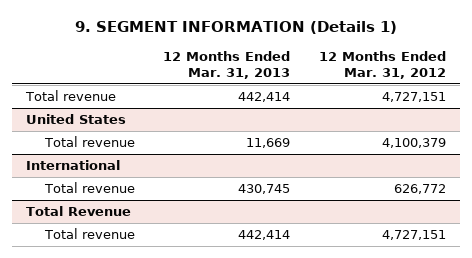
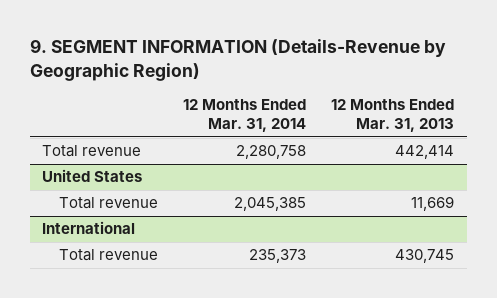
[74,21,397,35] 9. SEGMENT INFORMATION (Details 1) -> [29,39,446,81] 9. SEGMENT INFORMATION (Details-Revenue by Geographic Region)
[318,51,446,80] 12 Months Ended Mar. 31, 2012 -> none
none -> [183,98,307,133] 12 Months Ended Mar. 31, 2014
[26,206,132,217] Total Revenue -> none
[44,228,136,240] Total revenue -> none

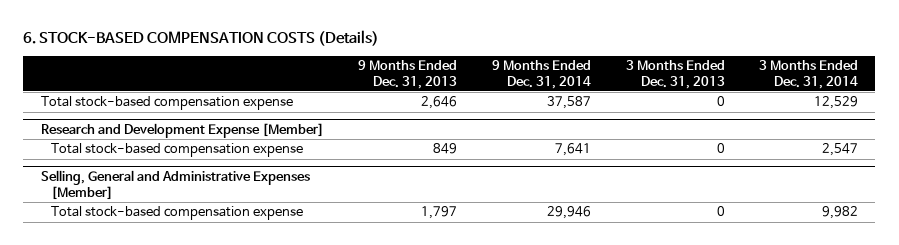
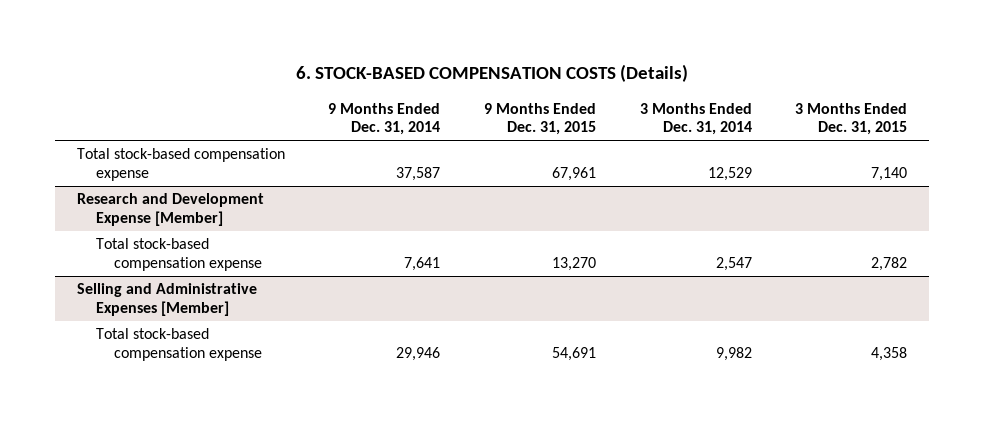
[358,60,458,89] 9 Months Ended Dec. 31, 2013 -> none
[625,60,725,89] 3 Months Ended Dec. 31, 2013 -> none
none -> [483,102,596,136] 9 Months Ended Dec. 31, 2015
none -> [795,102,908,136] 3 Months Ended Dec. 31, 2015
[40,170,310,200] Selling, General and Administrative Expenses [Member] -> [76,283,257,316] Selling and Administrative Expenses [Member]

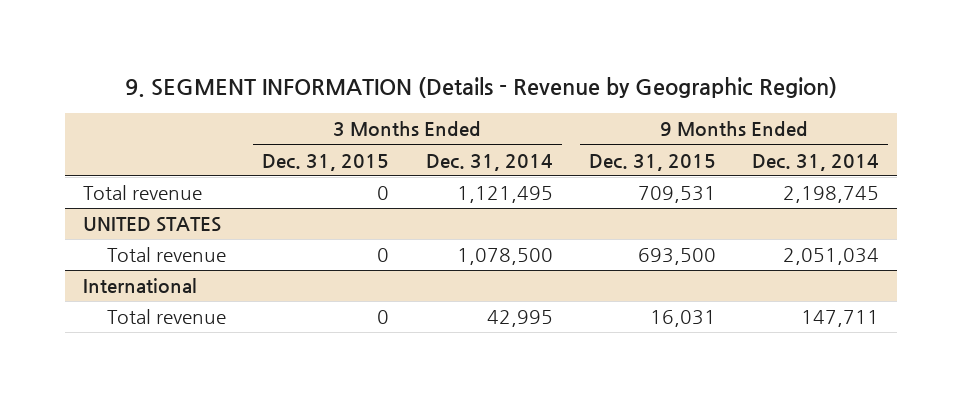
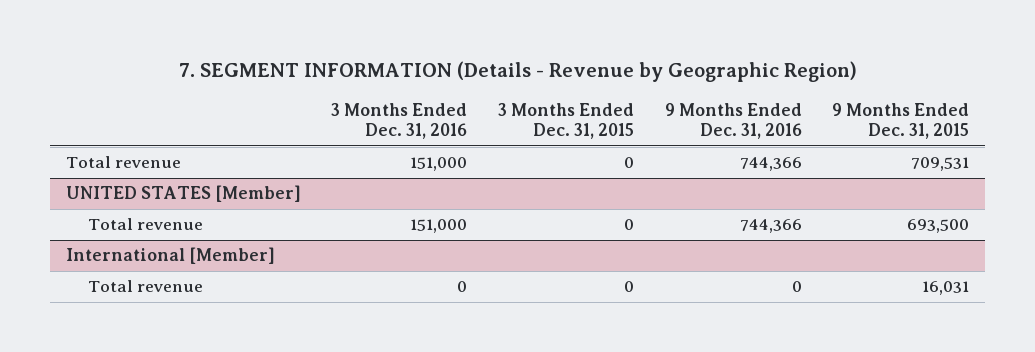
[124,77,837,99] 9. SEGMENT INFORMATION (Details - Revenue by Geographic Region) -> [178,61,857,83] 7. SEGMENT INFORMATION (Details - Revenue by Geographic Region)
[425,153,553,171] Dec. 31, 2014 -> none
[751,153,879,171] Dec. 31, 2014 -> none
none -> [331,103,468,140] 3 Months Ended Dec. 31, 2016
none -> [664,103,802,140] 9 Months Ended Dec. 31, 2016
[82,217,221,233] UNITED STATES -> [65,185,301,203] UNITED STATES [Member]
[82,278,197,294] International -> [65,247,275,265] International [Member]

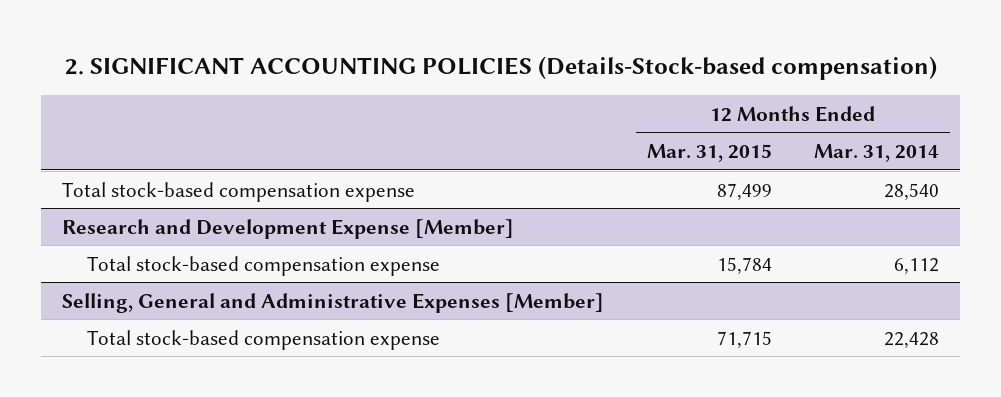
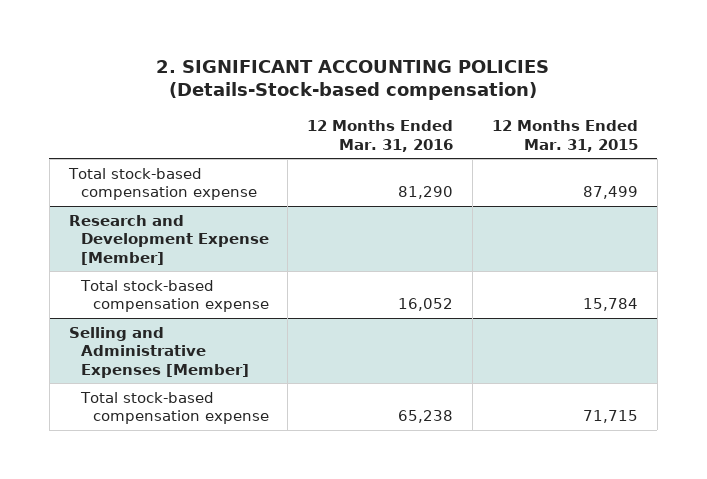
[814,144,940,163] Mar. 31, 2014 -> none
none -> [307,120,454,152] 12 Months Ended Mar. 31, 2016
[62,292,605,313] Selling, General and Administrative Expenses [Member] -> [68,326,249,378] Selling and Administrative Expenses [Member]

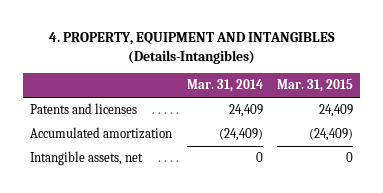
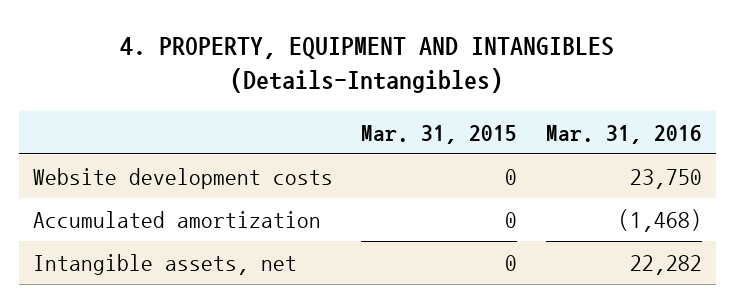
[186,79,263,93] Mar. 31, 2014 -> none
none -> [545,124,702,144] Mar. 31, 2016
[29,103,137,115] Patents and licenses -> none
none -> [32,167,333,189] Website development costs
[309,128,354,142] (24,409) -> [505,211,518,228] 0

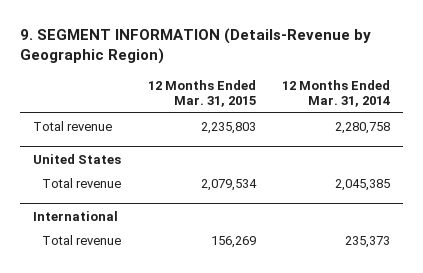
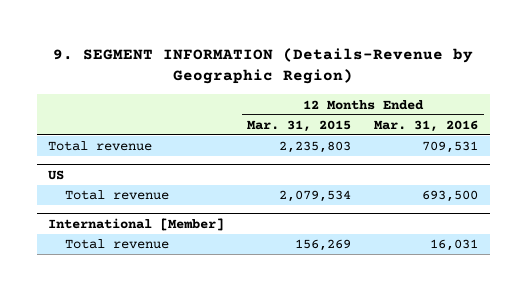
[281,79,390,107] 12 Months Ended Mar. 31, 2014 -> none
none -> [374,119,479,132] Mar. 31, 2016
[32,153,121,164] United States -> none
none -> [48,169,65,180] US
[32,210,118,221] International -> [48,217,225,231] International [Member]

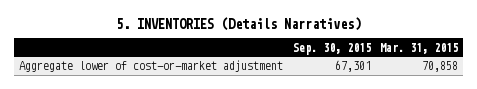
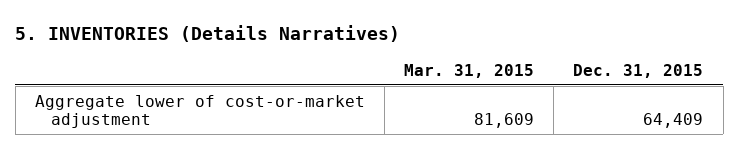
[292,42,371,55] Sep. 30, 2015 -> none
none -> [573,63,704,78] Dec. 31, 2015
[422,61,459,73] 70,858 -> [474,112,535,128] 81,609

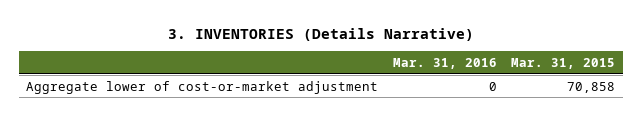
[15,24,401,42] 5. INVENTORIES (Details Narratives) -> [167,27,474,41] 3. INVENTORIES (Details Narrative)
[573,63,704,78] Dec. 31, 2015 -> none
none -> [392,58,497,70] Mar. 31, 2016
[474,112,535,128] 81,609 -> [567,81,616,93] 70,858

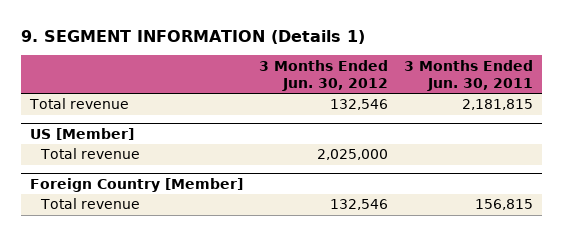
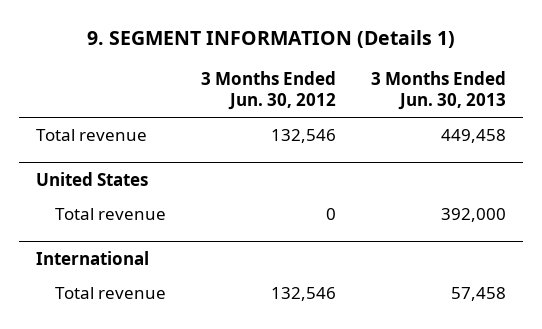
[404,59,534,91] 3 Months Ended Jun. 30, 2011 -> none
none -> [370,70,506,111] 3 Months Ended Jun. 30, 2013
[29,127,134,140] US [Member] -> none
[29,177,243,192] Foreign Country [Member] -> none
none -> [36,171,149,186] United States
[317,149,389,161] 2,025,000 -> [325,208,336,221] 0
none -> [36,250,150,265] International

